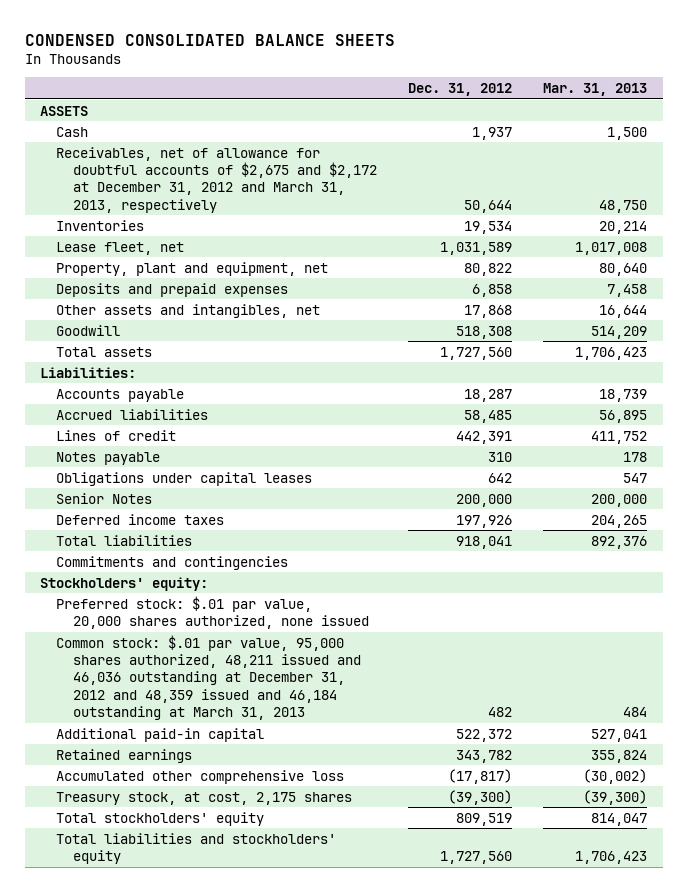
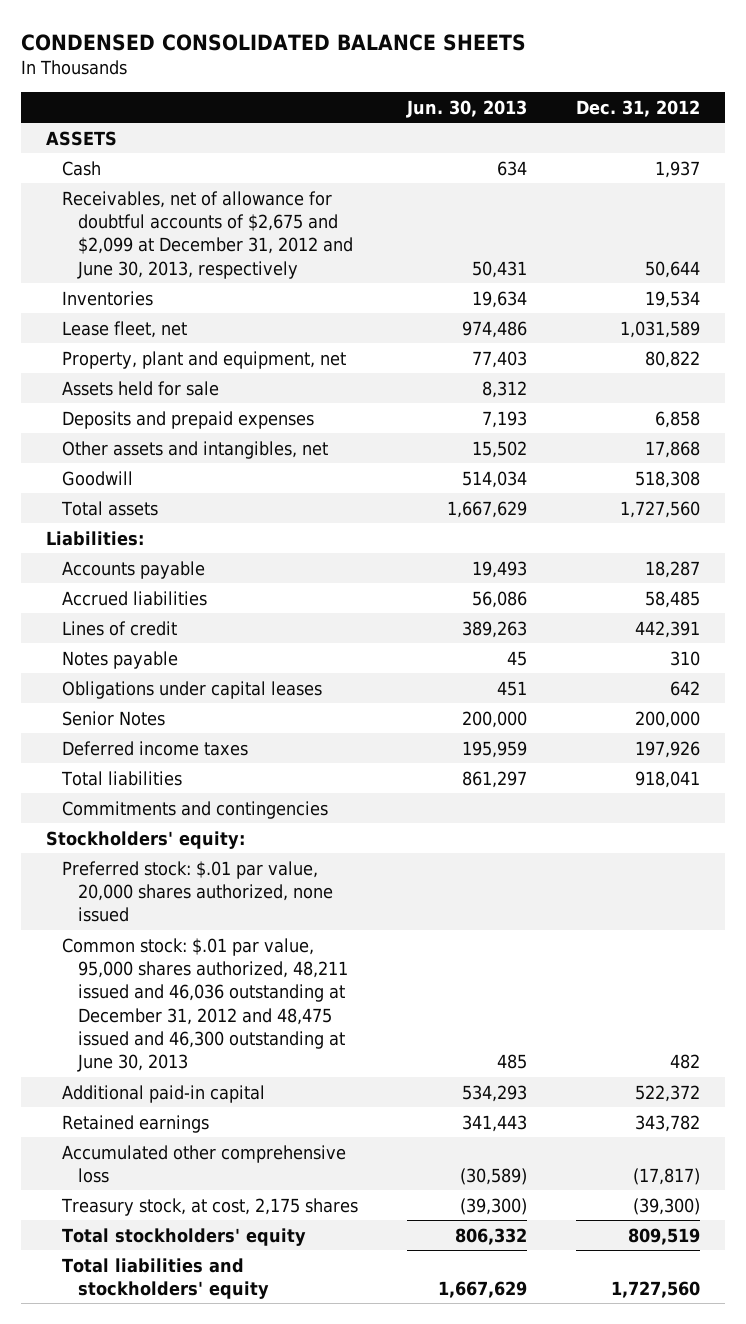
[543,83,648,97] Mar. 31, 2013 -> none
none -> [406,100,528,119] Jun. 30, 2013
[56,146,377,213] Receivables, net of allowance for doubtful accounts of $2,675 and $2,172 at December 31, 2012 and March 31, 2013, respectively -> [62,190,354,279] Receivables, net of allowance for doubtful accounts of $2,675 and $2,099 at December 31, 2012 and June 30, 2013, respectively
none -> [62,380,220,396] Assets held for sale
[56,634,361,720] Common stock: $.01 par value, 95,000 shares authorized, 48,211 issued and 46,036 outstanding at December 31, 2012 and 48,359 issued and 46,184 outstanding at March 31, 2013 -> [62,937,349,1073] Common stock: $.01 par value, 95,000 shares authorized, 48,211 issued and 46,036 outstanding at December 31, 2012 and 48,475 issued and 46,300 outstanding at June 30, 2013

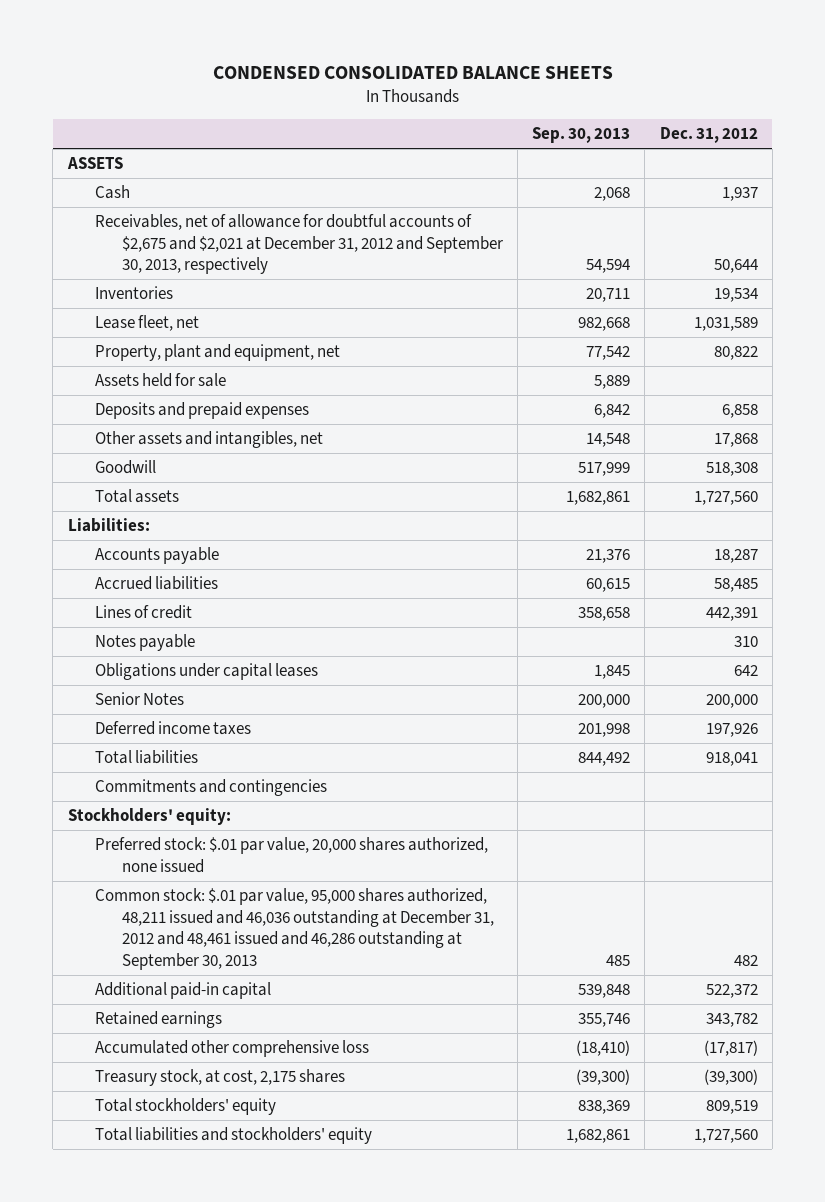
[406,100,528,119] Jun. 30, 2013 -> none
none -> [532,127,631,144] Sep. 30, 2013
[62,190,354,279] Receivables, net of allowance for doubtful accounts of $2,675 and $2,099 at December 31, 2012 and June 30, 2013, respectively -> [94,214,503,275] Receivables, net of allowance for doubtful accounts of $2,675 and $2,021 at December 31, 2012 and September 30, 2013, respectively
[62,937,349,1073] Common stock: $.01 par value, 95,000 shares authorized, 48,211 issued and 46,036 outstanding at December 31, 2012 and 48,475 issued and 46,300 outstanding at June 30, 2013 -> [94,888,494,971] Common stock: $.01 par value, 95,000 shares authorized, 48,211 issued and 46,036 outstanding at December 31, 2012 and 48,461 issued and 46,286 outstanding at September 30, 2013

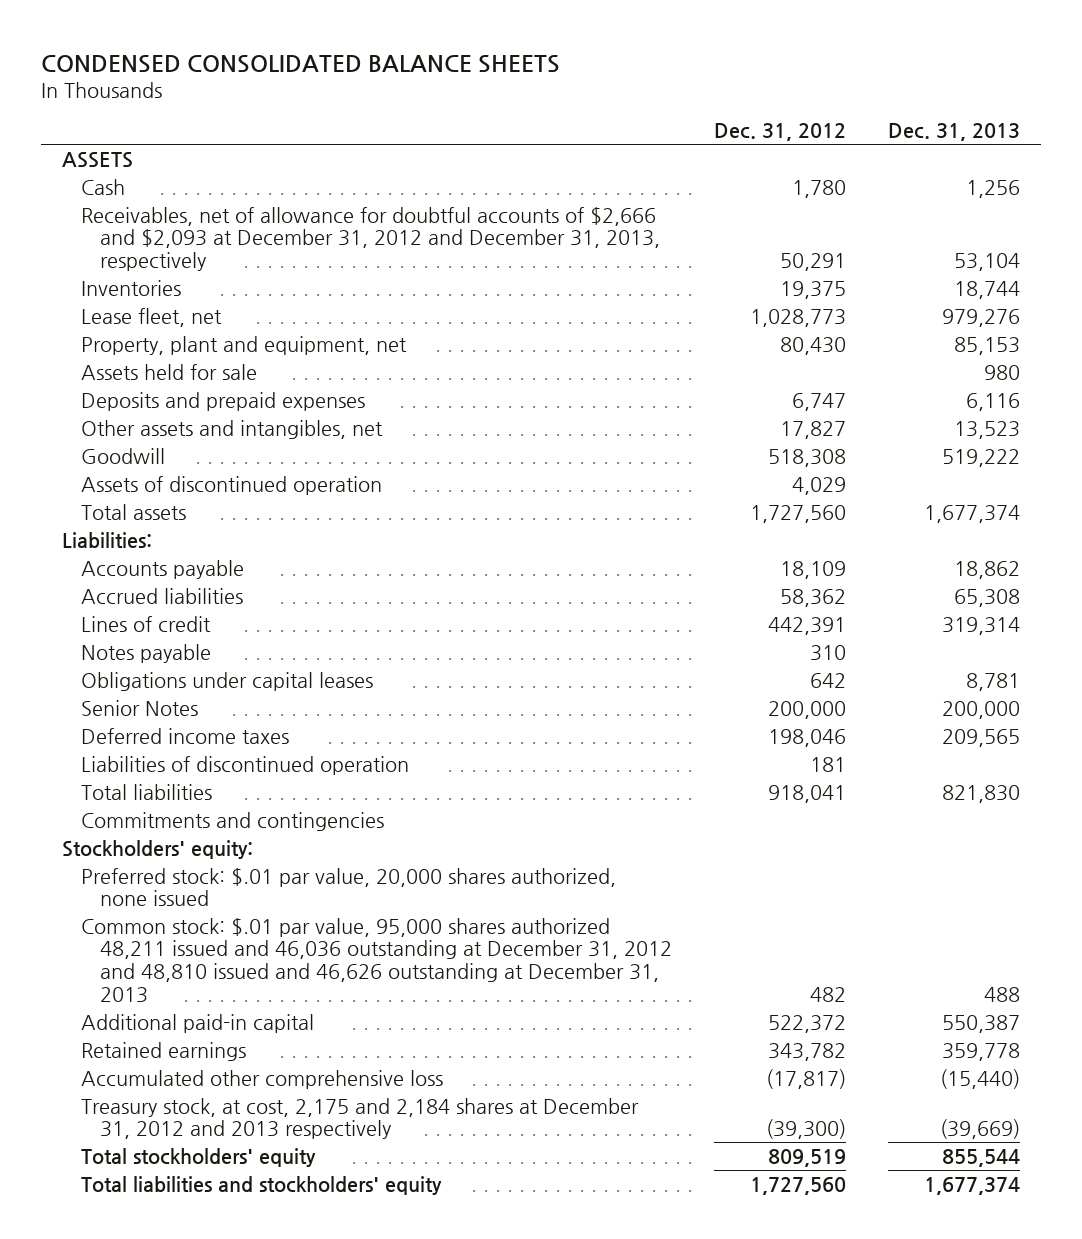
[532,127,631,144] Sep. 30, 2013 -> none
none -> [887,123,1020,142] Dec. 31, 2013
[721,187,758,202] 1,937 -> [792,179,847,198] 1,780
[94,214,503,275] Receivables, net of allowance for doubtful accounts of $2,675 and $2,021 at December 31, 2012 and September 30, 2013, respectively -> [81,206,661,272] Receivables, net of allowance for doubtful accounts of $2,666 and $2,093 at December 31, 2012 and December 31, 2013, respectively
[713,259,758,274] 50,644 -> [780,253,847,272] 50,291
[713,288,758,303] 19,534 -> [780,280,847,299] 19,375
[693,317,758,332] 1,031,589 -> [750,308,847,327] 1,028,773
[713,346,758,361] 80,822 -> [780,336,847,355] 80,430
[721,404,758,419] 6,858 -> [792,392,847,411] 6,747
[713,433,758,448] 17,868 -> [780,420,847,439] 17,827
none -> [81,475,383,495] Assets of discontinued operation
[713,549,758,564] 18,287 -> [780,560,847,579] 18,109
[713,578,758,593] 58,485 -> [780,588,847,607] 58,362
[705,723,758,738] 197,926 -> [768,728,847,747] 198,046
none -> [81,755,410,775] Liabilities of discontinued operation
[94,888,494,971] Common stock: $.01 par value, 95,000 shares authorized, 48,211 issued and 46,036 outstanding at December 31, 2012 and 48,461 issued and 46,286 outstanding at September 30, 2013 -> [81,917,673,1003] Common stock: $.01 par value, 95,000 shares authorized 48,211 issued and 46,036 outstanding at December 31, 2012 and 48,810 issued and 46,626 outstanding at December 31, 2013
[94,1069,345,1087] Treasury stock, at cost, 2,175 shares -> [81,1097,640,1140] Treasury stock, at cost, 2,175 and 2,184 shares at December 31, 2012 and 2013 respectively

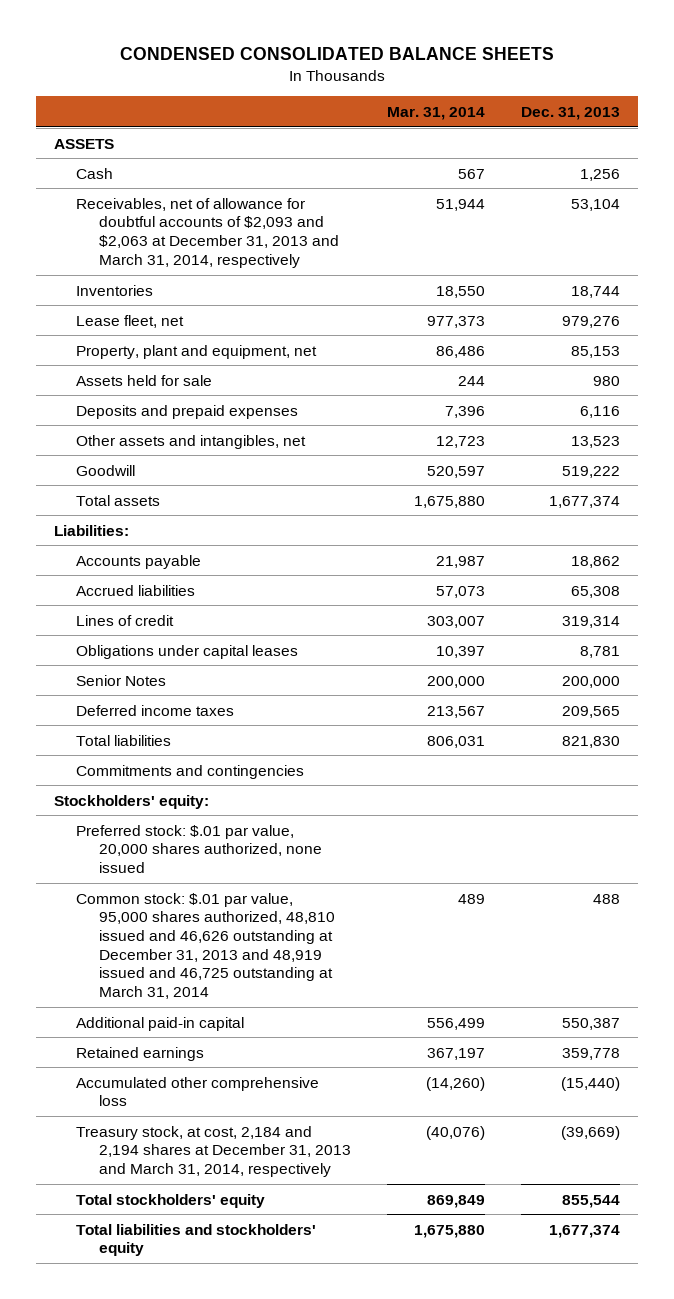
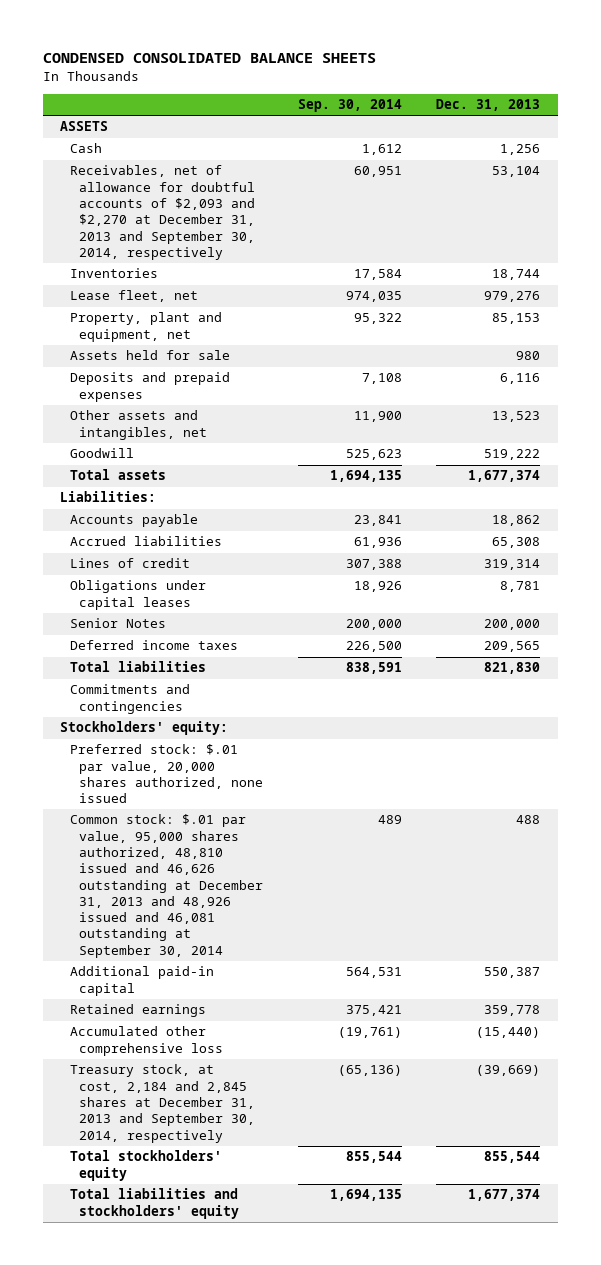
[386,106,485,120] Mar. 31, 2014 -> none
none -> [297,99,402,113] Sep. 30, 2014
[76,197,339,268] Receivables, net of allowance for doubtful accounts of $2,093 and $2,063 at December 31, 2013 and March 31, 2014, respectively -> [69,165,255,260] Receivables, net of allowance for doubtful accounts of $2,093 and $2,270 at December 31, 2013 and September 30, 2014, respectively
[76,892,335,1000] Common stock: $.01 par value, 95,000 shares authorized, 48,810 issued and 46,626 outstanding at December 31, 2013 and 48,919 issued and 46,725 outstanding at March 31, 2014 -> [69,814,263,958] Common stock: $.01 par value, 95,000 shares authorized, 48,810 issued and 46,626 outstanding at December 31, 2013 and 48,926 issued and 46,081 outstanding at September 30, 2014
[76,1125,351,1177] Treasury stock, at cost, 2,184 and 2,194 shares at December 31, 2013 and March 31, 2014, respectively -> [69,1064,255,1143] Treasury stock, at cost, 2,184 and 2,845 shares at December 31, 2013 and September 30, 2014, respectively

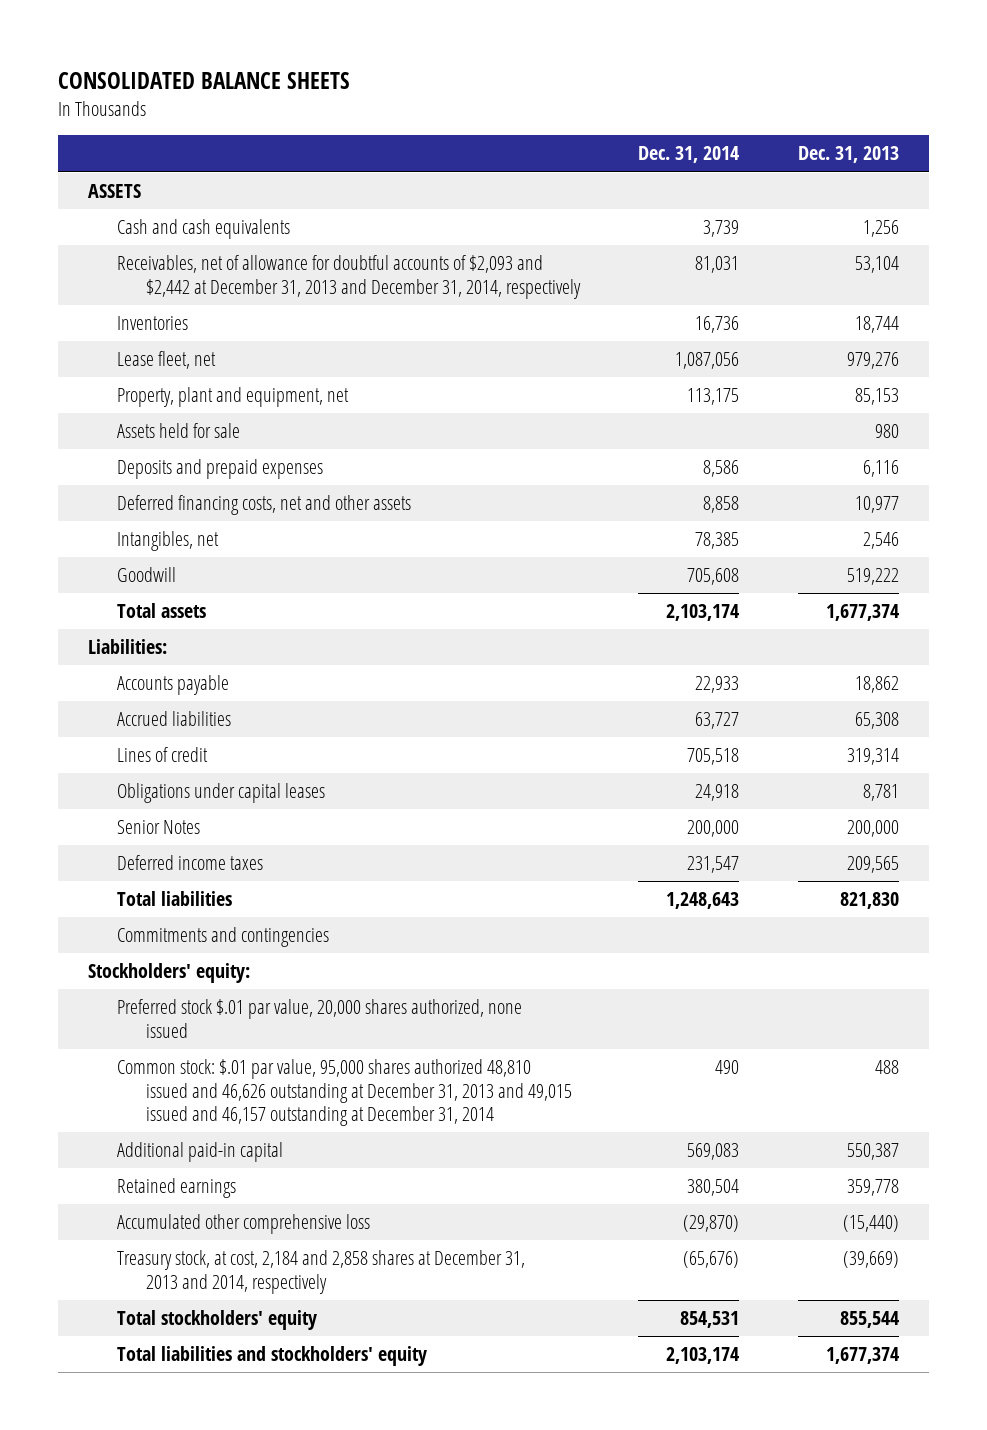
[43,53,377,64] CONDENSED CONSOLIDATED BALANCE SHEETS -> [58,72,351,90] CONSOLIDATED BALANCE SHEETS
[297,99,402,113] Sep. 30, 2014 -> none
none -> [638,146,740,164] Dec. 31, 2014
[69,143,102,154] Cash -> [116,219,290,240] Cash and cash equivalents
[69,165,255,260] Receivables, net of allowance for doubtful accounts of $2,093 and $2,270 at December 31, 2013 and September 30, 2014, respectively -> [116,255,581,299] Receivables, net of allowance for doubtful accounts of $2,093 and $2,442 at December 31, 2013 and December 31, 2014, respectively
none -> [116,495,411,516] Deferred financing costs, net and other assets
[69,410,207,440] Other assets and intangibles, net -> [116,531,219,552] Intangibles, net
[492,411,541,423] 13,523 -> [863,532,900,550] 2,546
[69,744,263,804] Preferred stock: $.01 par value, 20,000 shares authorized, none issued -> [116,999,522,1038] Preferred stock $.01 par value, 20,000 shares authorized, none issued
[69,814,263,958] Common stock: $.01 par value, 95,000 shares authorized, 48,810 issued and 46,626 outstanding at December 31, 2013 and 48,926 issued and 46,081 outstanding at September 30, 2014 -> [116,1059,572,1127] Common stock: $.01 par value, 95,000 shares authorized 48,810 issued and 46,626 outstanding at December 31, 2013 and 49,015 issued and 46,157 outstanding at December 31, 2014
[69,1064,255,1143] Treasury stock, at cost, 2,184 and 2,845 shares at December 31, 2013 and September 30, 2014, respectively -> [116,1250,525,1294] Treasury stock, at cost, 2,184 and 2,858 shares at December 31, 2013 and 2014, respectively

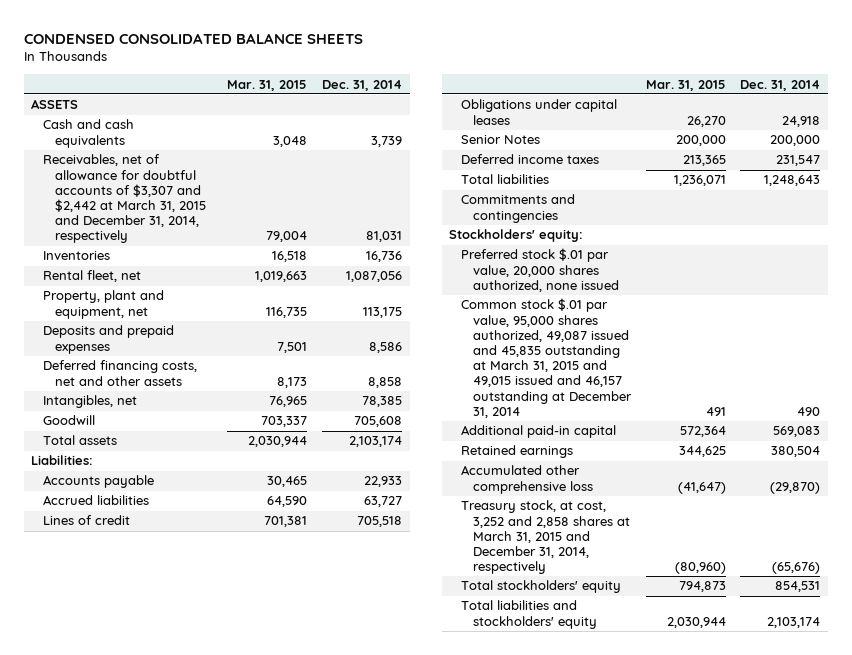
[58,72,351,90] CONSOLIDATED BALANCE SHEETS -> [23,32,363,44] CONDENSED CONSOLIDATED BALANCE SHEETS
[798,146,900,164] Dec. 31, 2013 -> none
none -> [227,79,308,91] Mar. 31, 2015
[116,255,581,299] Receivables, net of allowance for doubtful accounts of $2,093 and $2,442 at December 31, 2013 and December 31, 2014, respectively -> [42,154,206,244] Receivables, net of allowance for doubtful accounts of $3,307 and $2,442 at March 31, 2015 and December 31, 2014, respectively
[116,351,216,370] Lease fleet, net -> [42,270,141,283] Rental fleet, net
[116,423,240,439] Assets held for sale -> none
[116,1059,572,1127] Common stock: $.01 par value, 95,000 shares authorized 48,810 issued and 46,626 outstanding at December 31, 2013 and 49,015 issued and 46,157 outstanding at December 31, 2014 -> [461,298,632,418] Common stock $.01 par value, 95,000 shares authorized, 49,087 issued and 45,835 outstanding at March 31, 2015 and 49,015 issued and 46,157 outstanding at December 31, 2014
[116,1250,525,1294] Treasury stock, at cost, 2,184 and 2,858 shares at December 31, 2013 and 2014, respectively -> [461,500,630,575] Treasury stock, at cost, 3,252 and 2,858 shares at March 31, 2015 and December 31, 2014, respectively

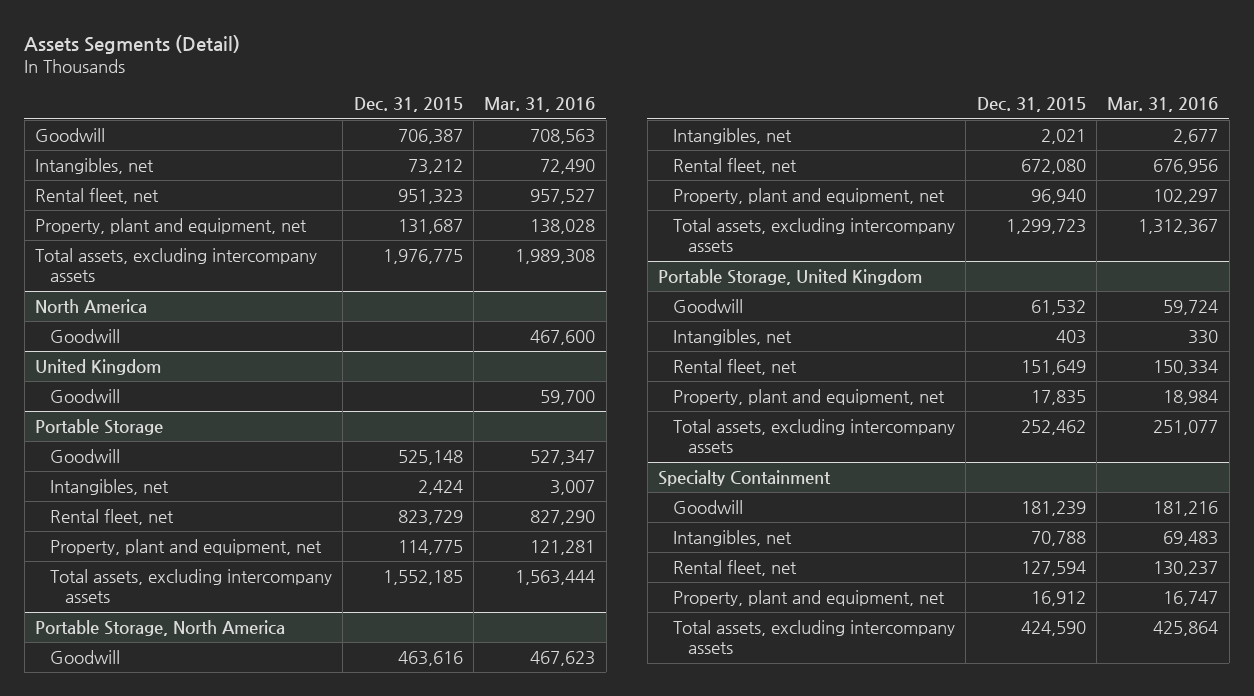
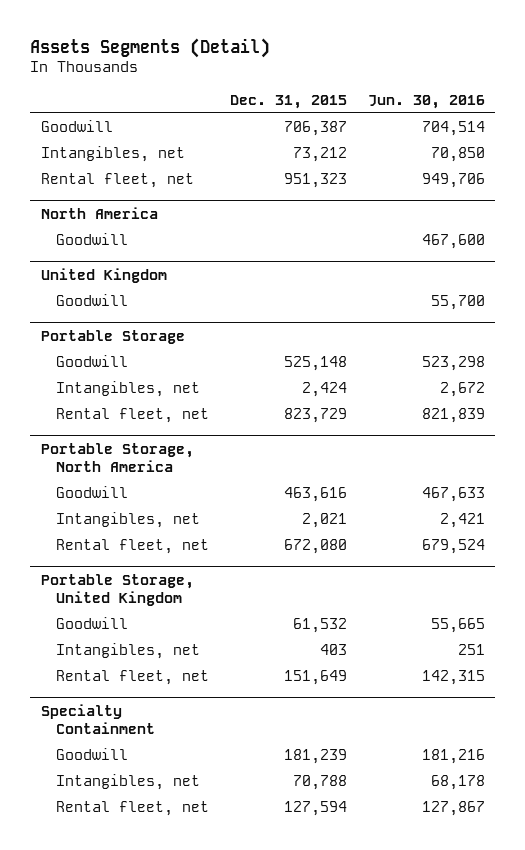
[484,97,596,113] Mar. 31, 2016 -> none
none -> [367,94,485,109] Jun. 30, 2016
[35,217,308,234] Property, plant and equipment, net -> none
[35,247,318,283] Total assets, excluding intercompany assets -> none
[50,538,323,555] Property, plant and equipment, net -> none
[50,568,333,604] Total assets, excluding intercompany assets -> none
[673,187,946,204] Property, plant and equipment, net -> none
[673,217,956,253] Total assets, excluding intercompany assets -> none
[673,388,946,405] Property, plant and equipment, net -> none
[673,418,956,454] Total assets, excluding intercompany assets -> none
[673,589,946,606] Property, plant and equipment, net -> none
[673,619,956,655] Total assets, excluding intercompany assets -> none

